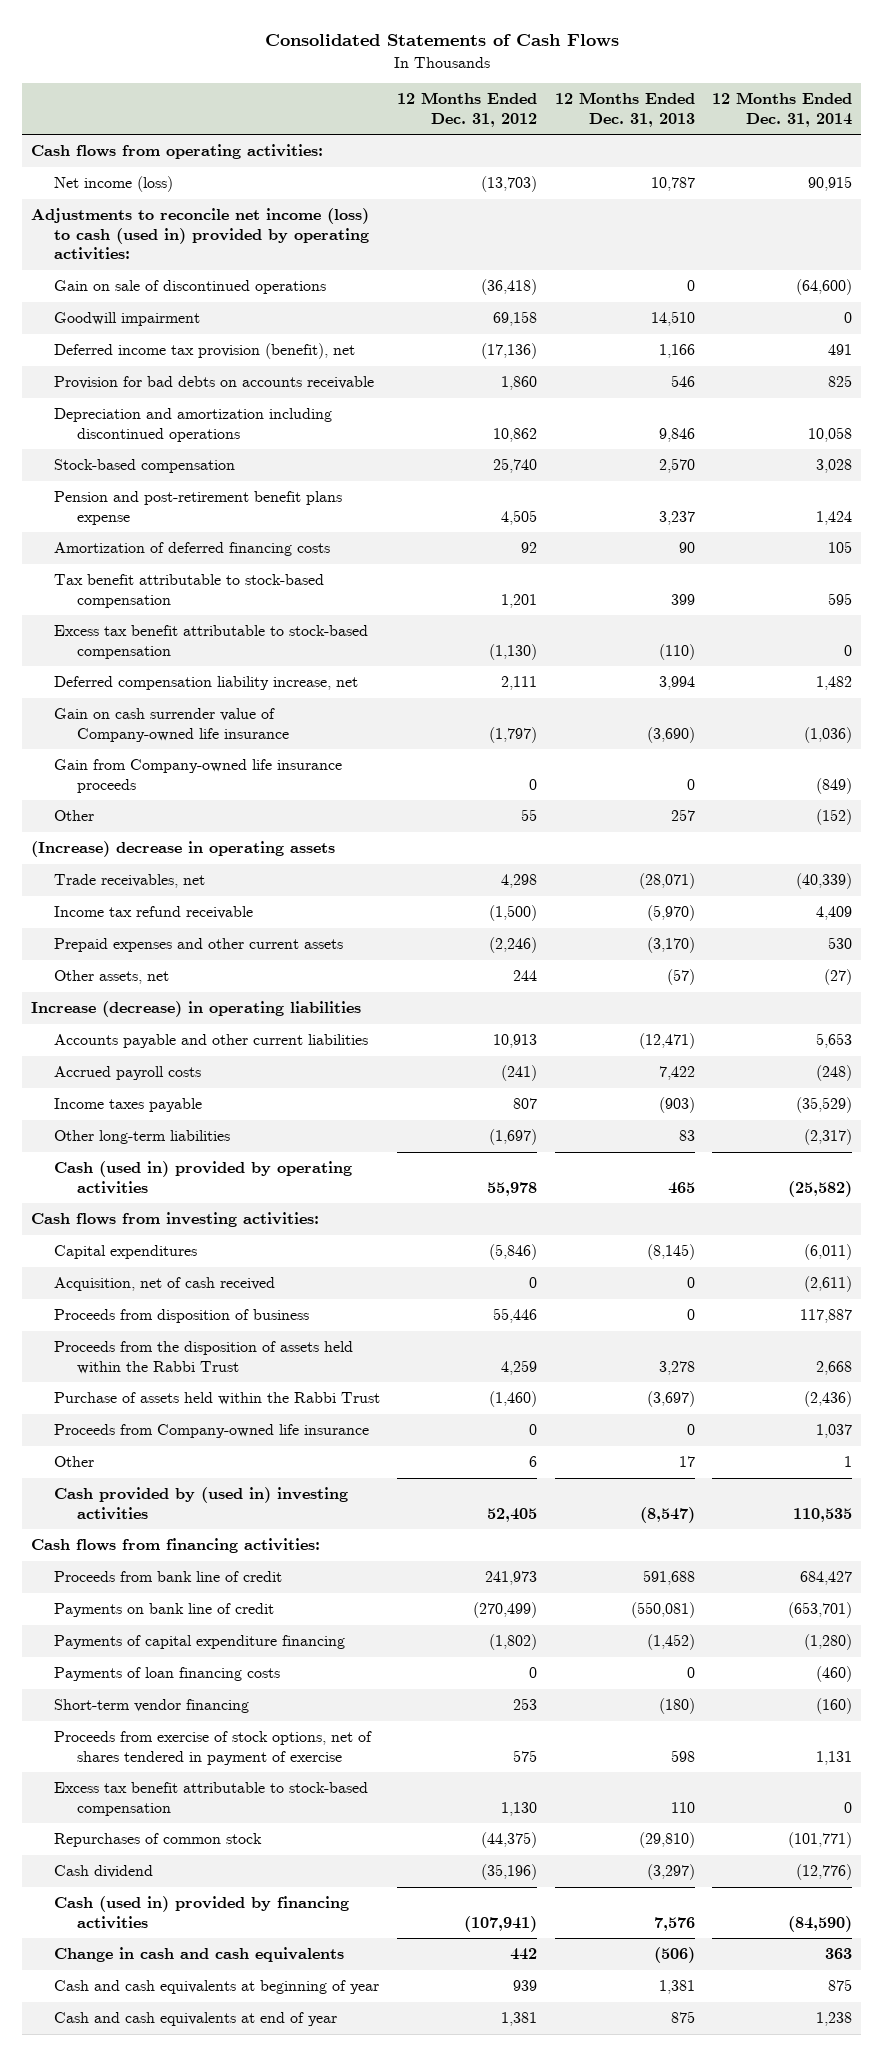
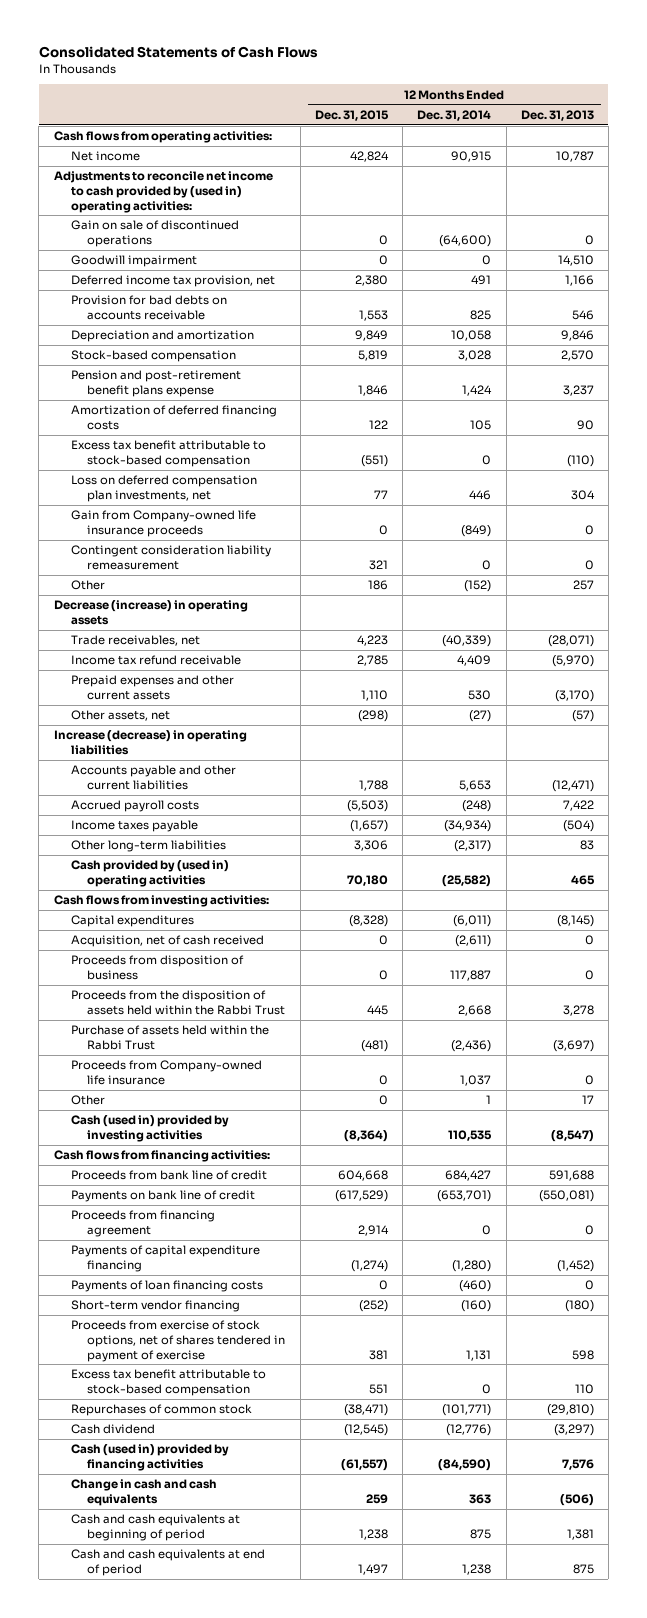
[397,92,538,127] 12 Months Ended Dec. 31, 2012 -> none
none -> [314,109,389,121] Dec. 31, 2015
[53,176,173,193] Net income (loss) -> [70,151,140,162] Net income
[30,208,369,261] Adjustments to reconcile net income (loss) to cash (used in) provided by operating activities: -> [53,171,273,213] Adjustments to reconcile net income to cash provided by (used in) operating activities:
[53,343,355,360] Deferred income tax provision (benefit), net -> [70,275,275,288] Deferred income tax provision, net
[53,408,332,442] Depreciation and amortization including discontinued operations -> [70,330,254,343] Depreciation and amortization
[53,574,324,608] Tax benefit attributable to stock-based compensation -> none
[53,676,358,691] Deferred compensation liability increase, net -> none
[53,708,289,742] Gain on cash surrender value of Company-owned life insurance -> none
none -> [70,475,257,502] Loss on deferred compensation plan investments, net
none -> [70,545,271,570] Contingent consideration liability remeasurement
[30,841,335,858] (Increase) decrease in operating assets -> [53,600,248,625] Decrease (increase) in operating assets
[658,1097,695,1114] (903) -> [562,820,594,833] (504)
[796,1097,853,1114] (35,529) -> [444,820,492,833] (34,934)
[53,1161,352,1194] Cash (used in) provided by operating activities -> [70,860,229,887] Cash provided by (used in) operating activities
[53,1487,348,1520] Cash provided by (used in) investing activities -> [70,1115,229,1142] Cash (used in) provided by investing activities
none -> [70,1210,215,1237] Proceeds from financing agreement
[53,1980,379,1995] Cash and cash equivalents at beginning of year -> [70,1514,240,1541] Cash and cash equivalents at beginning of period
[53,2012,337,2027] Cash and cash equivalents at end of year -> [70,1549,265,1576] Cash and cash equivalents at end of period

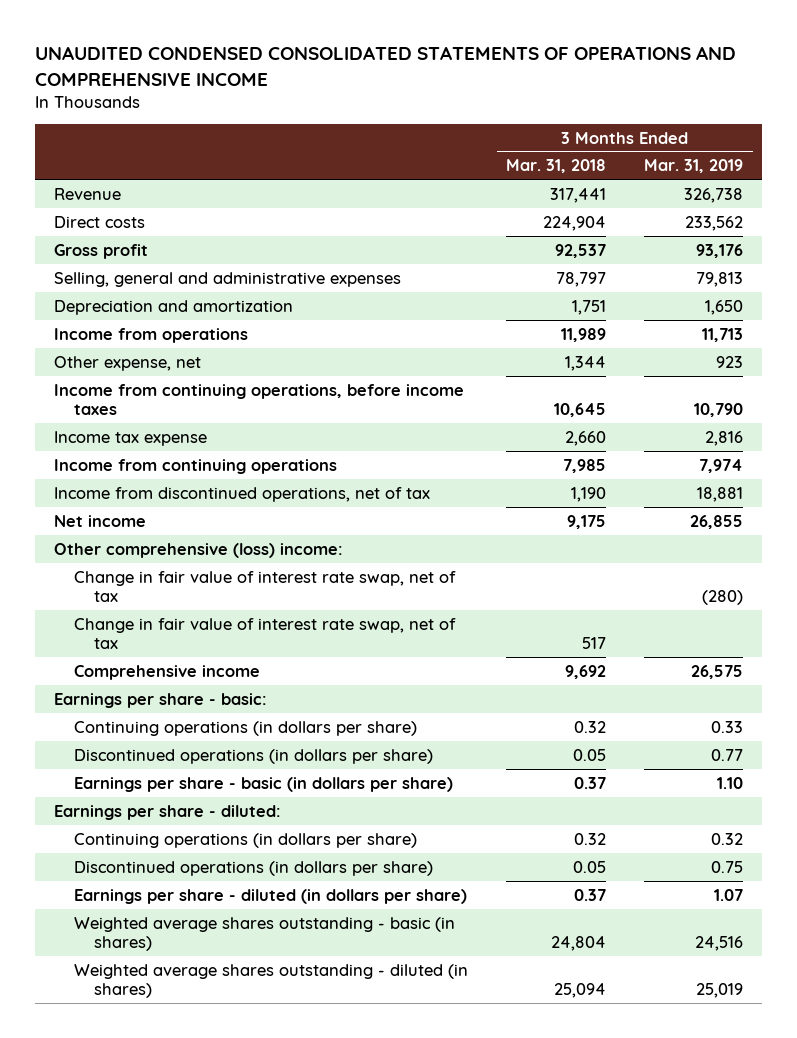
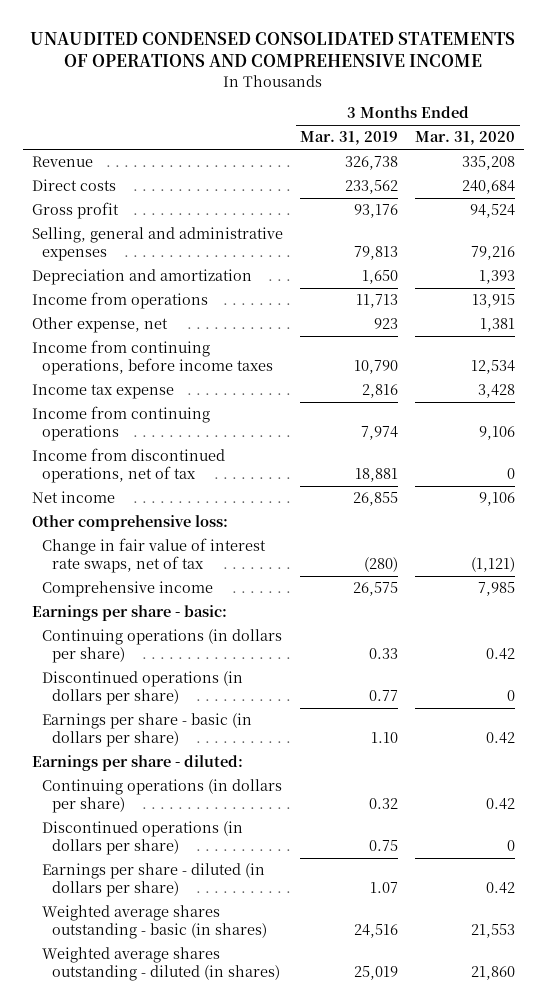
[506,159,607,174] Mar. 31, 2018 -> none
none -> [415,131,516,146] Mar. 31, 2020
[74,617,457,650] Change in fair value of interest rate swap, net of tax -> none
[53,542,343,558] Other comprehensive (loss) income: -> [31,515,228,532] Other comprehensive loss:
[74,570,457,603] Change in fair value of interest rate swap, net of tax -> [41,538,266,574] Change in fair value of interest rate swaps, net of tax

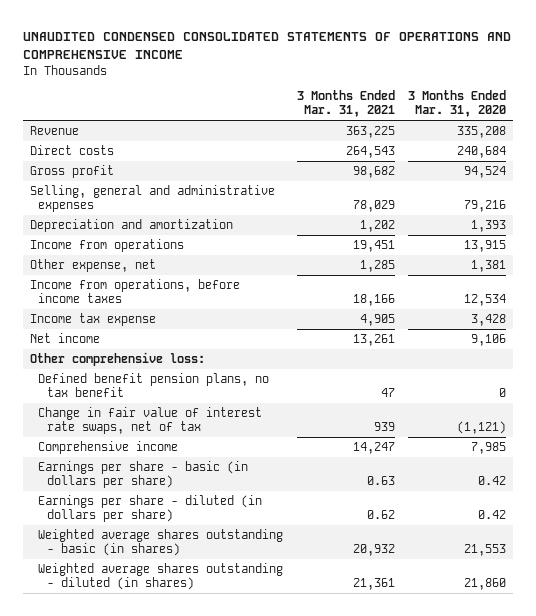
[299,131,398,146] Mar. 31, 2019 -> none
none -> [296,89,395,118] 3 Months Ended Mar. 31, 2021
[31,340,273,376] Income from continuing operations, before income taxes -> [30,278,241,304] Income from operations, before income taxes
[31,406,210,442] Income from continuing operations -> none
[31,448,225,484] Income from discontinued operations, net of tax -> none
none -> [38,372,270,398] Defined benefit pension plans, no tax benefit
[31,605,227,622] Earnings per share - basic: -> none
[41,629,282,664] Continuing operations (in dollars per share) -> none
[41,671,243,706] Discontinued operations (in dollars per share) -> none
[31,755,243,772] Earnings per share - diluted: -> none
[41,779,282,814] Continuing operations (in dollars per share) -> none
[41,821,243,856] Discontinued operations (in dollars per share) -> none

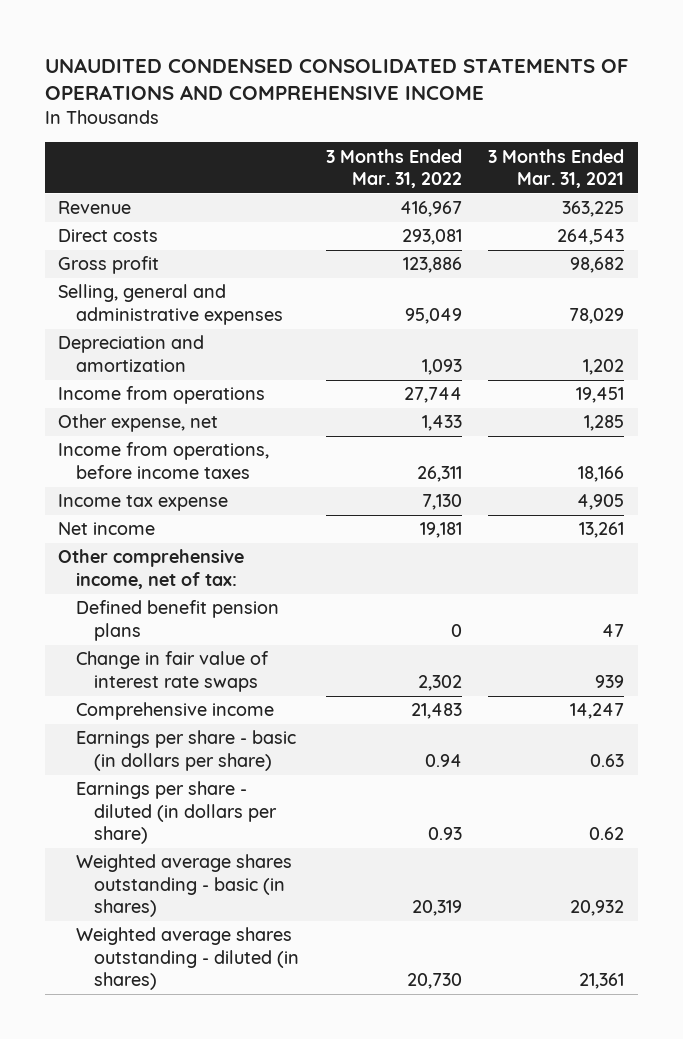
[407,89,506,118] 3 Months Ended Mar. 31, 2020 -> none
none -> [325,148,462,189] 3 Months Ended Mar. 31, 2022
[30,351,206,366] Other comprehensive loss: -> [58,549,245,589] Other comprehensive income, net of tax:
[38,372,270,398] Defined benefit pension plans, no tax benefit -> [76,600,280,641] Defined benefit pension plans
[38,406,263,435] Change in fair value of interest rate swaps, net of tax -> [76,651,270,692] Change in fair value of interest rate swaps

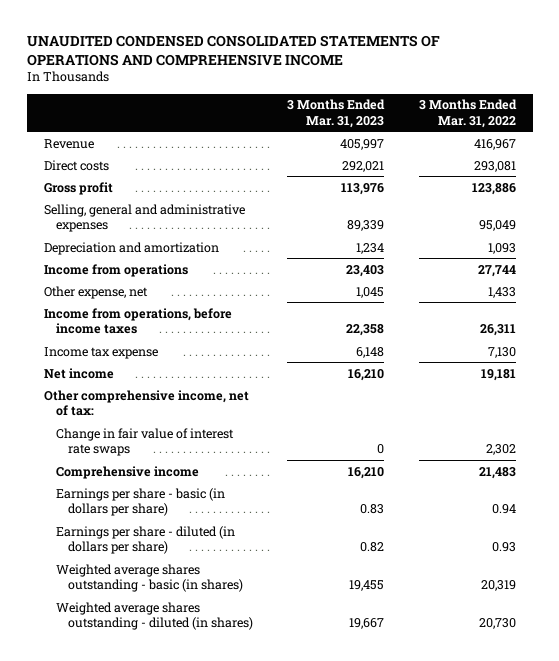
[488,148,625,189] 3 Months Ended Mar. 31, 2021 -> none
none -> [287,99,386,128] 3 Months Ended Mar. 31, 2023
[76,600,280,641] Defined benefit pension plans -> none

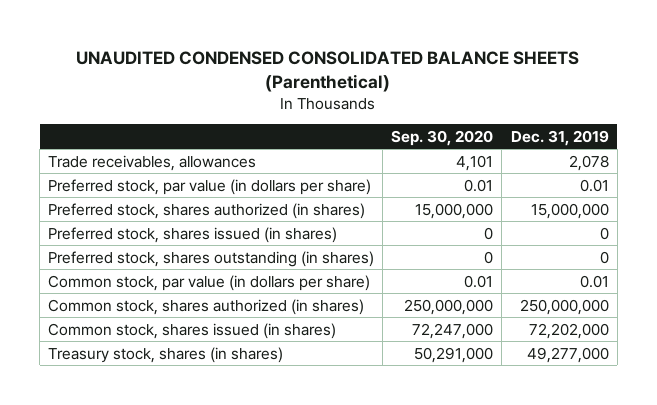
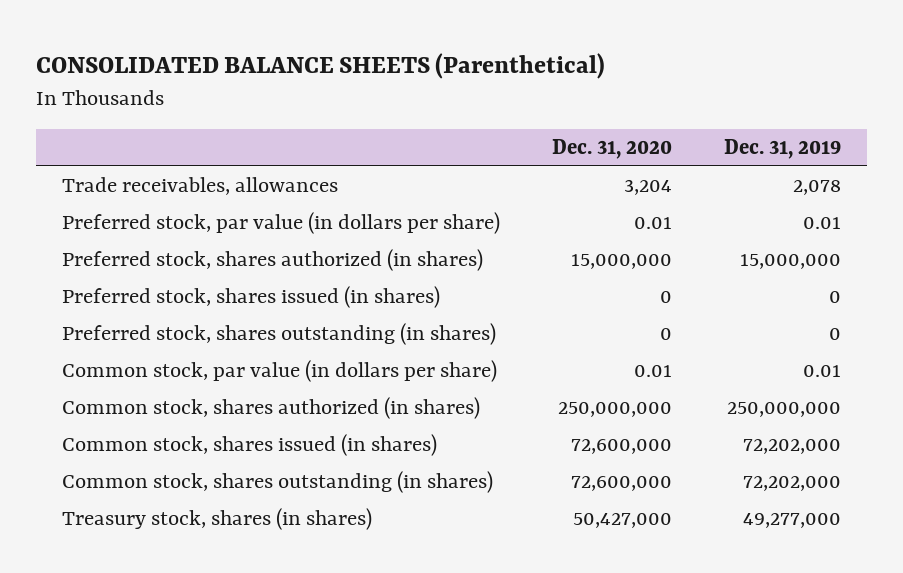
[76,50,580,92] UNAUDITED CONDENSED CONSOLIDATED BALANCE SHEETS (Parenthetical) -> [35,52,605,79] CONSOLIDATED BALANCE SHEETS (Parenthetical)
[391,129,494,146] Sep. 30, 2020 -> none
none -> [551,139,672,160] Dec. 31, 2020
none -> [61,471,493,494] Common stock, shares outstanding (in shares)

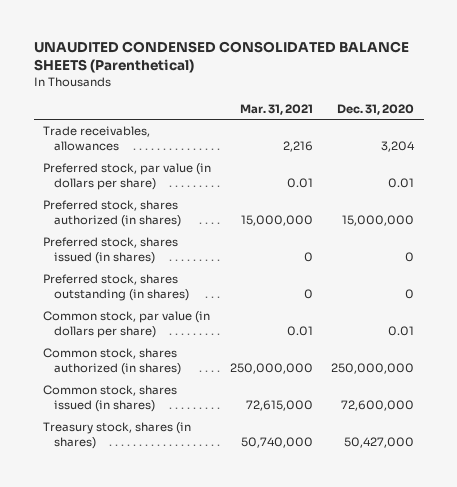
[35,52,605,79] CONSOLIDATED BALANCE SHEETS (Parenthetical) -> [33,40,409,73] UNAUDITED CONDENSED CONSOLIDATED BALANCE SHEETS (Parenthetical)
[723,139,841,160] Dec. 31, 2019 -> none
none -> [239,103,313,115] Mar. 31, 2021
[61,471,493,494] Common stock, shares outstanding (in shares) -> none

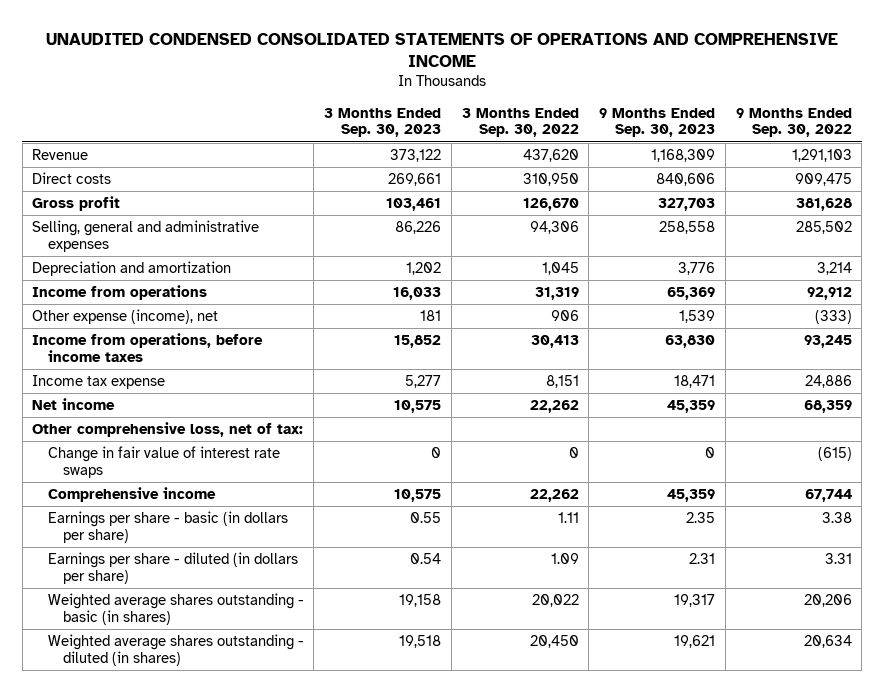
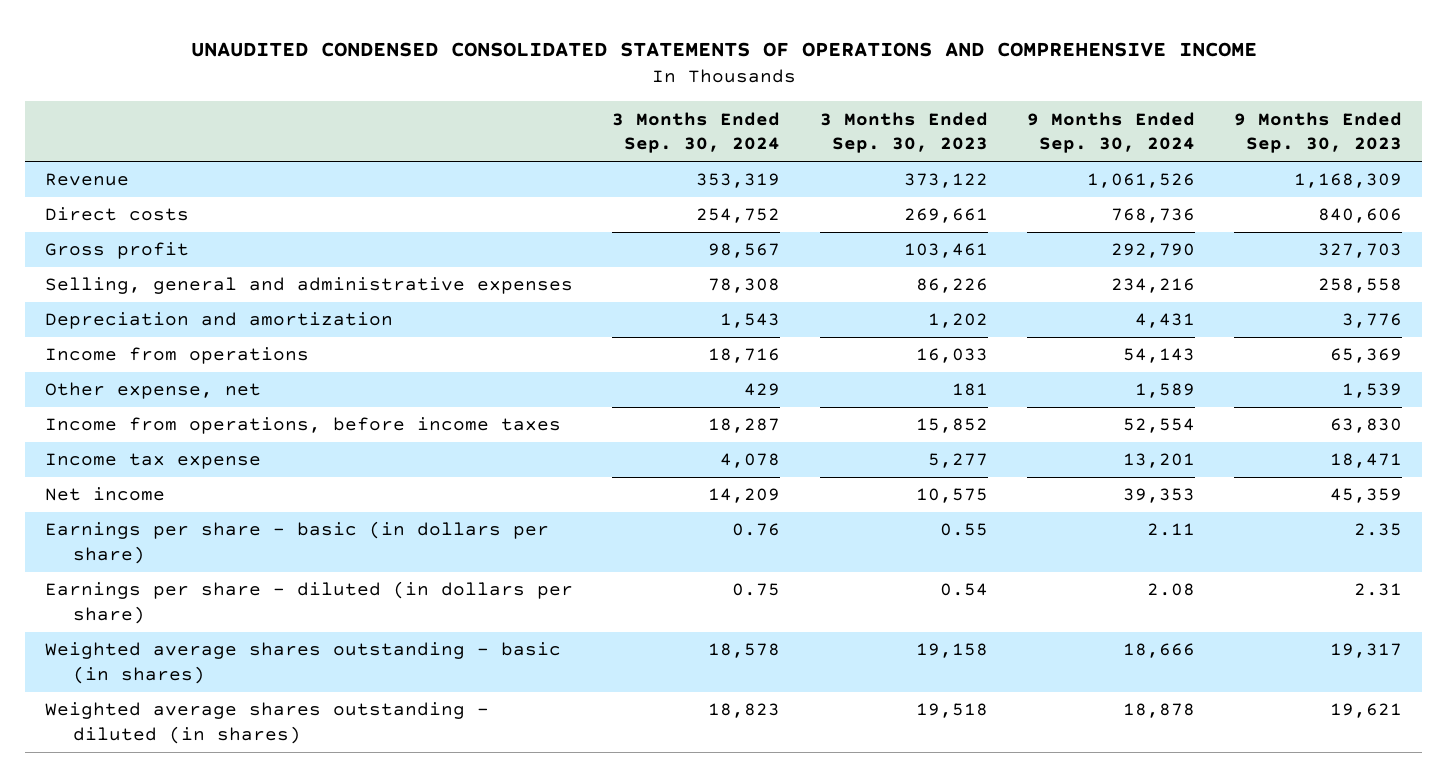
[461,107,579,138] 3 Months Ended Sep. 30, 2022 -> none
[735,107,852,138] 9 Months Ended Sep. 30, 2022 -> none
none -> [612,111,781,154] 3 Months Ended Sep. 30, 2024
none -> [1026,111,1195,154] 9 Months Ended Sep. 30, 2024
[32,309,219,325] Other expense (income), net -> [44,382,261,400] Other expense, net
[32,422,304,438] Other comprehensive loss, net of tax: -> none
[47,446,280,478] Change in fair value of interest rate swaps -> none
[47,487,216,503] Comprehensive income -> none

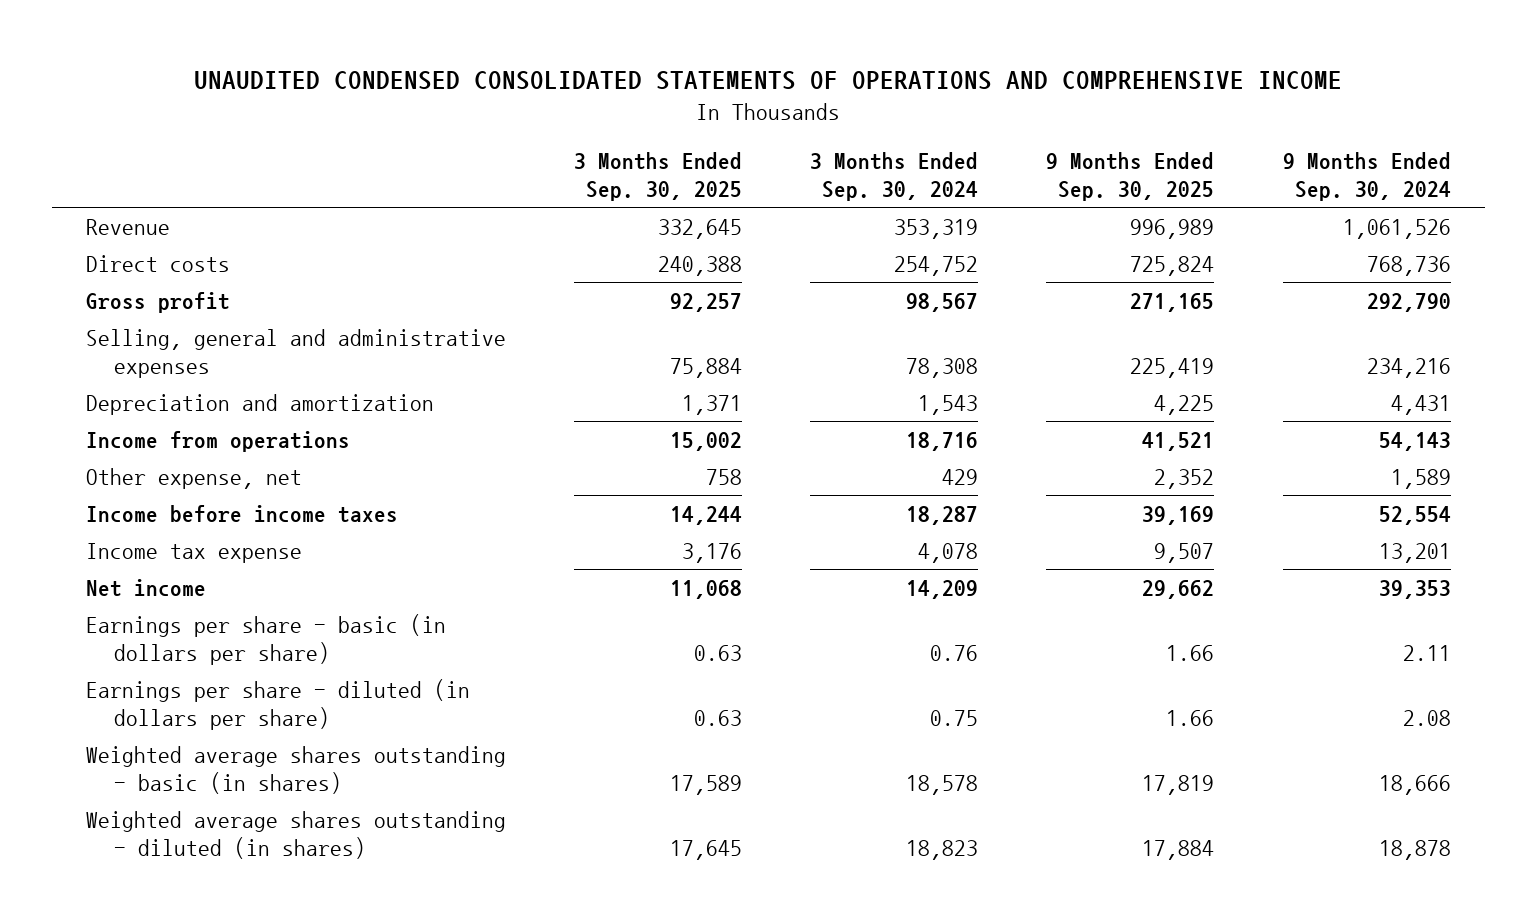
[819,111,988,154] 3 Months Ended Sep. 30, 2023 -> none
[1234,111,1403,154] 9 Months Ended Sep. 30, 2023 -> none
none -> [573,152,742,201] 3 Months Ended Sep. 30, 2025
none -> [1046,152,1215,201] 9 Months Ended Sep. 30, 2025
[44,417,561,435] Income from operations, before income taxes -> [85,505,398,524] Income before income taxes

